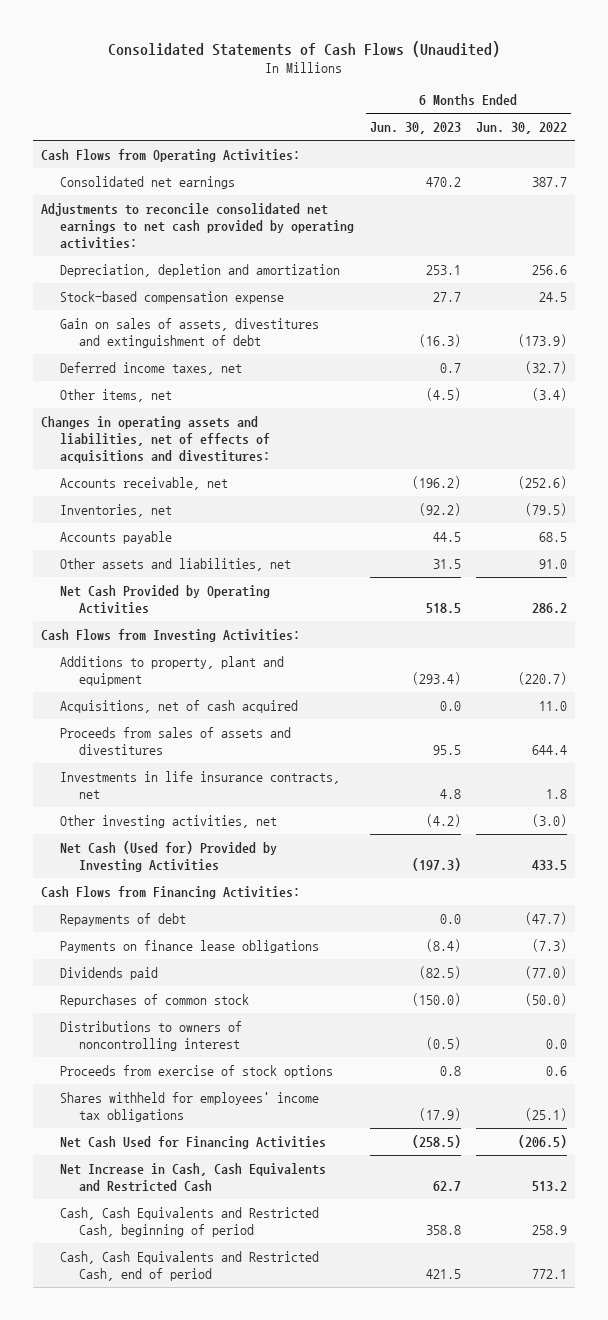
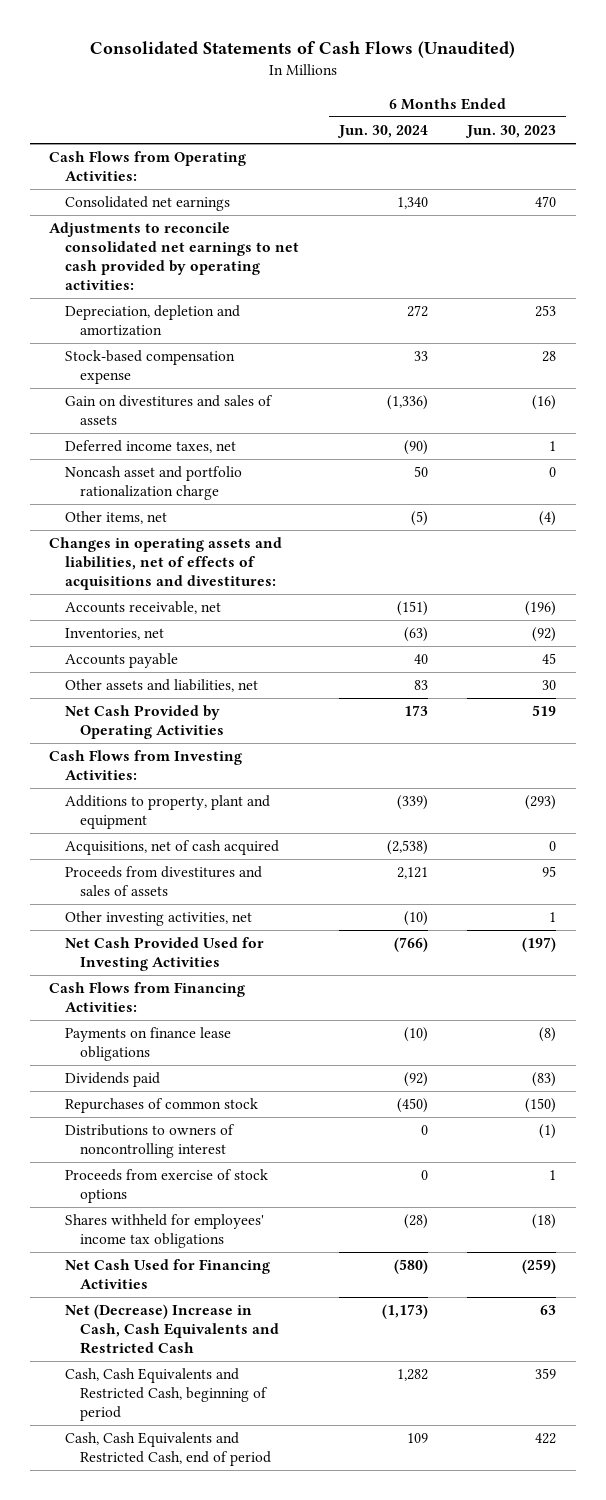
[476,121,568,134] Jun. 30, 2022 -> none
none -> [336,125,428,139] Jun. 30, 2024
[425,176,461,187] 470.2 -> [535,196,557,208] 470
[425,264,461,275] 253.1 -> [535,305,557,318] 253
[432,291,461,302] 27.7 -> [542,351,557,363] 28
[60,317,320,349] Gain on sales of assets, divestitures and extinguishment of debt -> [64,395,273,426] Gain on divestitures and sales of assets
[418,334,461,348] (16.3) -> [532,395,557,411] (16)
[439,362,461,373] 0.7 -> [549,441,557,452] 1
none -> [64,466,242,501] Noncash asset and portfolio rationalization charge
[425,387,461,401] (4.5) -> [539,511,557,527] (4)
[411,475,461,489] (196.2) -> [525,601,557,617] (196)
[418,502,461,516] (92.2) -> [532,627,557,643] (92)
[432,531,461,542] 44.5 -> [542,653,557,665] 45
[432,558,461,569] 31.5 -> [542,680,557,691] 30
[425,603,461,614] 518.5 -> [532,705,557,717] 519
[60,770,341,800] Investments in life insurance contracts, net -> none
[411,672,461,686] (293.4) -> [525,795,557,811] (293)
[439,700,461,711] 0.0 -> [549,841,557,852] 0
[60,726,292,756] Proceeds from sales of assets and divestitures -> [64,866,262,897] Proceeds from divestitures and sales of assets
[432,745,461,756] 95.5 -> [542,866,557,878] 95
[425,813,461,827] (4.2) -> [549,912,557,923] 1
[60,840,278,873] Net Cash (Used for) Provided by Investing Activities -> [64,937,264,972] Net Cash Provided Used for Investing Activities
[411,858,461,872] (197.3) -> [522,937,557,953] (197)
[60,912,187,926] Repayments of debt -> none
[425,938,461,952] (8.4) -> [539,1027,557,1043] (8)
[418,965,461,979] (82.5) -> [532,1072,557,1088] (83)
[411,992,461,1006] (150.0) -> [525,1098,557,1114] (150)
[425,1037,461,1051] (0.5) -> [539,1124,557,1140] (1)
[439,1065,461,1076] 0.8 -> [549,1170,557,1181] 1
[418,1108,461,1122] (17.9) -> [532,1214,557,1230] (18)
[411,1134,461,1148] (258.5) -> [522,1259,557,1275] (259)
[60,1162,327,1193] Net Increase in Cash, Cash Equivalents and Restricted Cash -> [64,1304,280,1354] Net (Decrease) Increase in Cash, Cash Equivalents and Restricted Cash
[432,1181,461,1192] 62.7 -> [540,1305,557,1316] 63
[425,1225,461,1236] 358.8 -> [535,1368,557,1380] 359
[425,1269,461,1280] 421.5 -> [535,1433,557,1445] 422

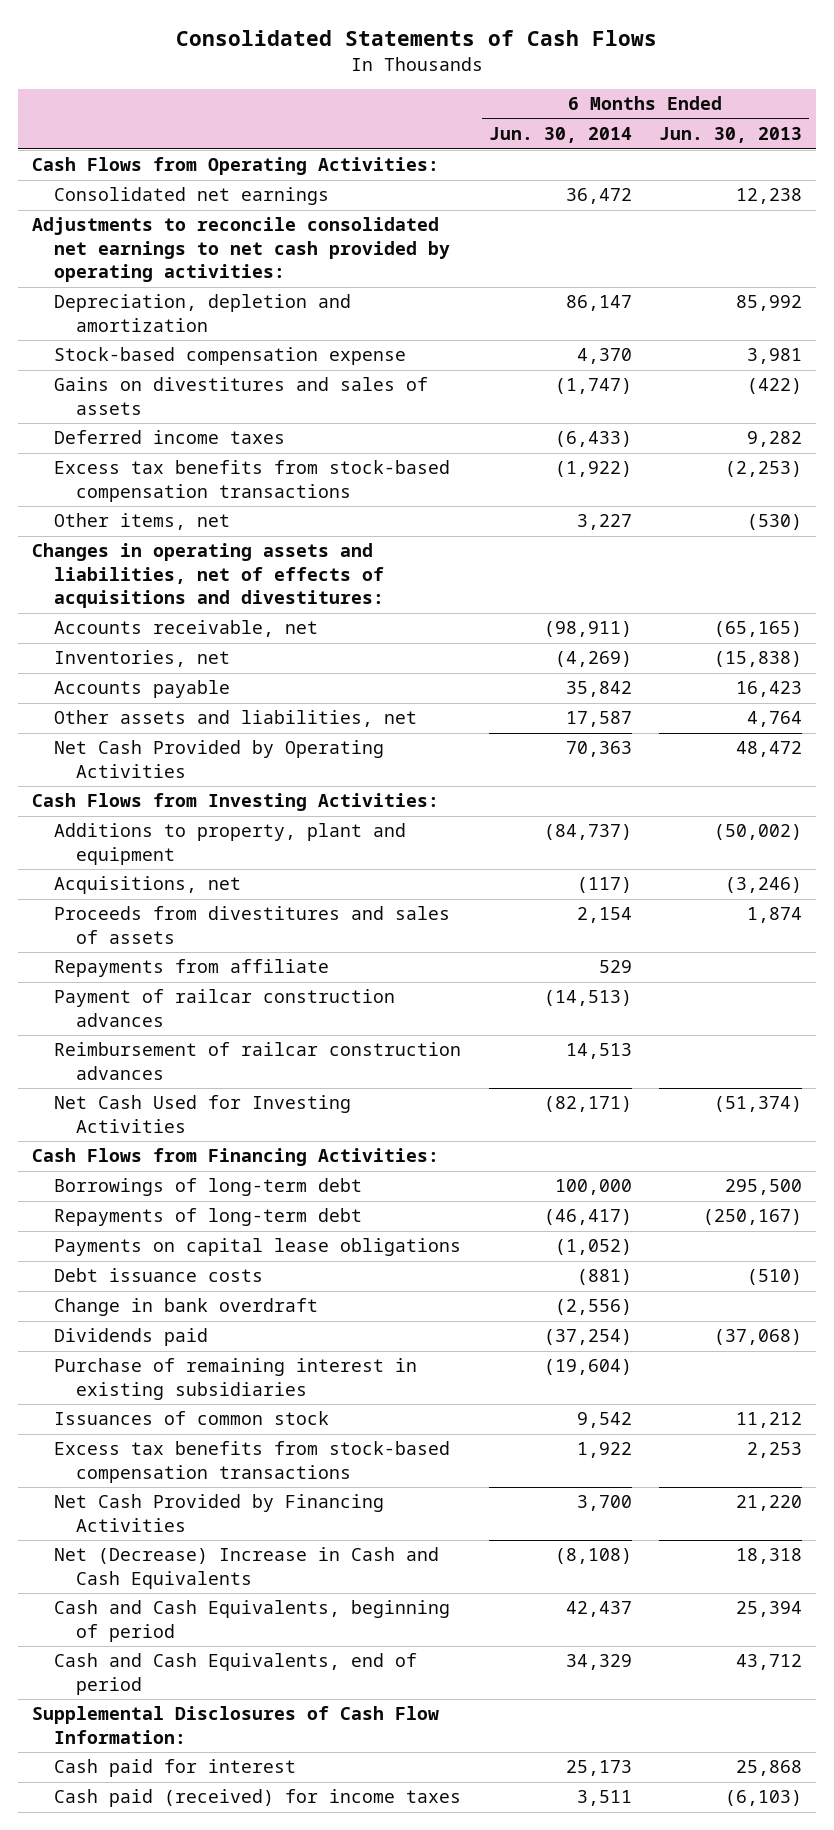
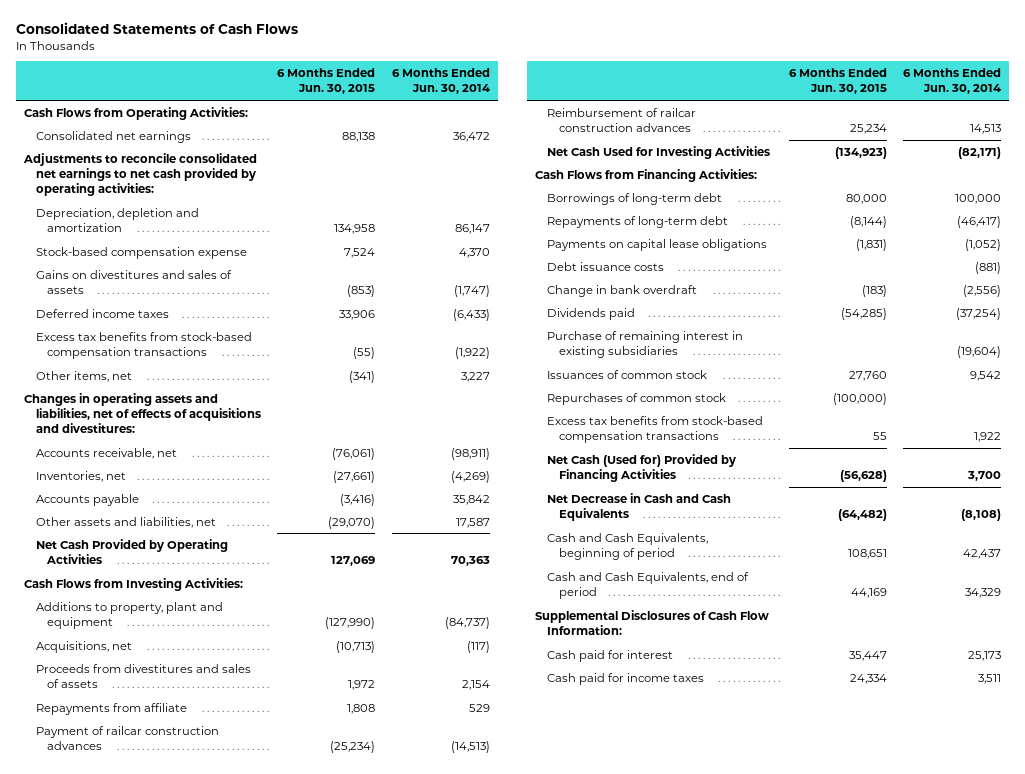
[659,127,803,144] Jun. 30, 2013 -> none
none -> [277,68,376,95] 6 Months Ended Jun. 30, 2015
none -> [547,392,727,405] Repurchases of common stock
[53,1494,384,1532] Net Cash Provided by Financing Activities -> [547,453,737,483] Net Cash (Used for) Provided by Financing Activities
[53,1547,439,1589] Net (Decrease) Increase in Cash and Cash Equivalents -> [547,492,732,522] Net Decrease in Cash and Cash Equivalents
[53,1789,461,1808] Cash paid (received) for income taxes -> [547,672,705,685] Cash paid for income taxes

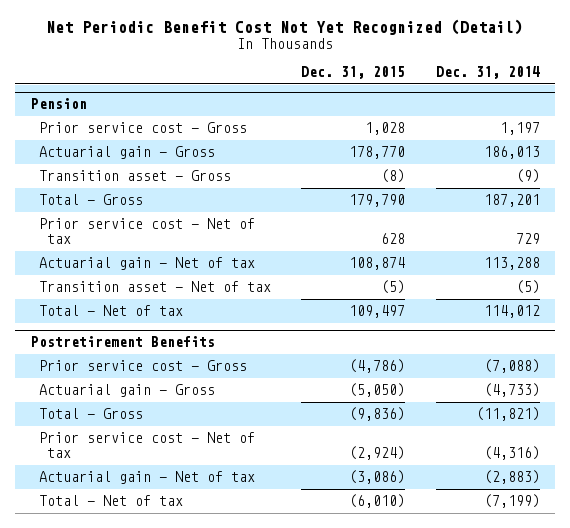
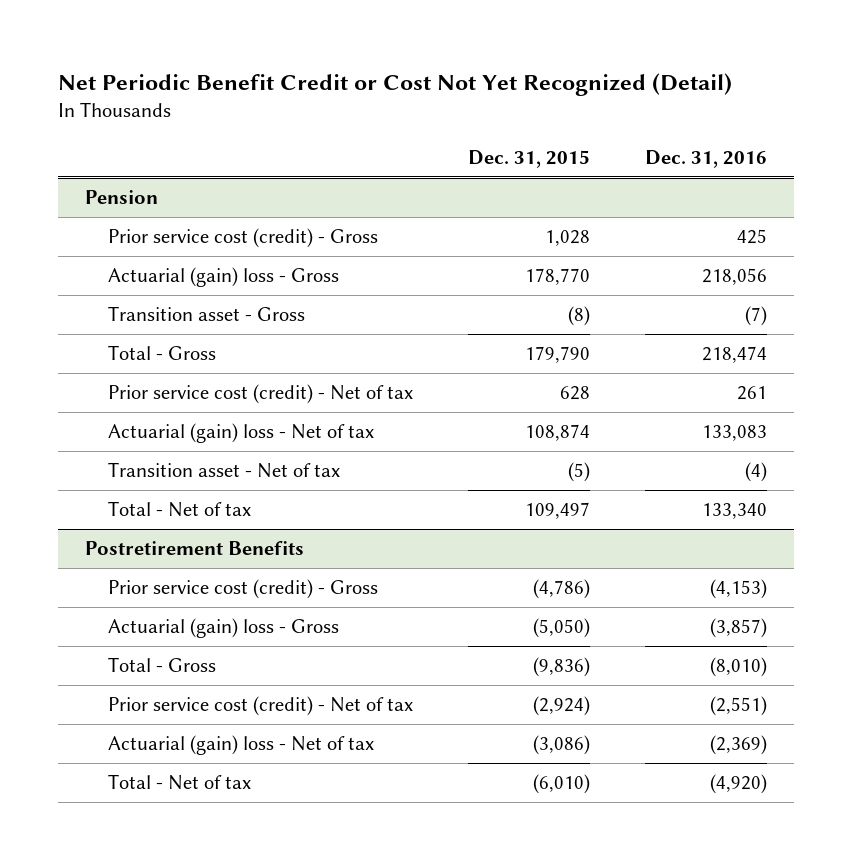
[46,19,524,36] Net Periodic Benefit Cost Not Yet Recognized (Detail) -> [57,72,732,96] Net Periodic Benefit Credit or Cost Not Yet Recognized (Detail)
[435,66,540,80] Dec. 31, 2014 -> none
none -> [644,150,767,169] Dec. 31, 2016
[38,122,247,134] Prior service cost - Gross -> [108,228,379,249] Prior service cost (credit) - Gross
[38,146,215,160] Actuarial gain - Gross -> [108,267,340,288] Actuarial (gain) loss - Gross
[38,218,255,244] Prior service cost - Net of tax -> [108,384,414,405] Prior service cost (credit) - Net of tax
[38,257,255,271] Actuarial gain - Net of tax -> [108,423,375,444] Actuarial (gain) loss - Net of tax
[38,360,247,372] Prior service cost - Gross -> [108,579,379,600] Prior service cost (credit) - Gross
[38,384,215,398] Actuarial gain - Gross -> [108,618,340,639] Actuarial (gain) loss - Gross
[38,432,255,458] Prior service cost - Net of tax -> [108,696,414,717] Prior service cost (credit) - Net of tax
[38,471,255,485] Actuarial gain - Net of tax -> [108,735,375,756] Actuarial (gain) loss - Net of tax

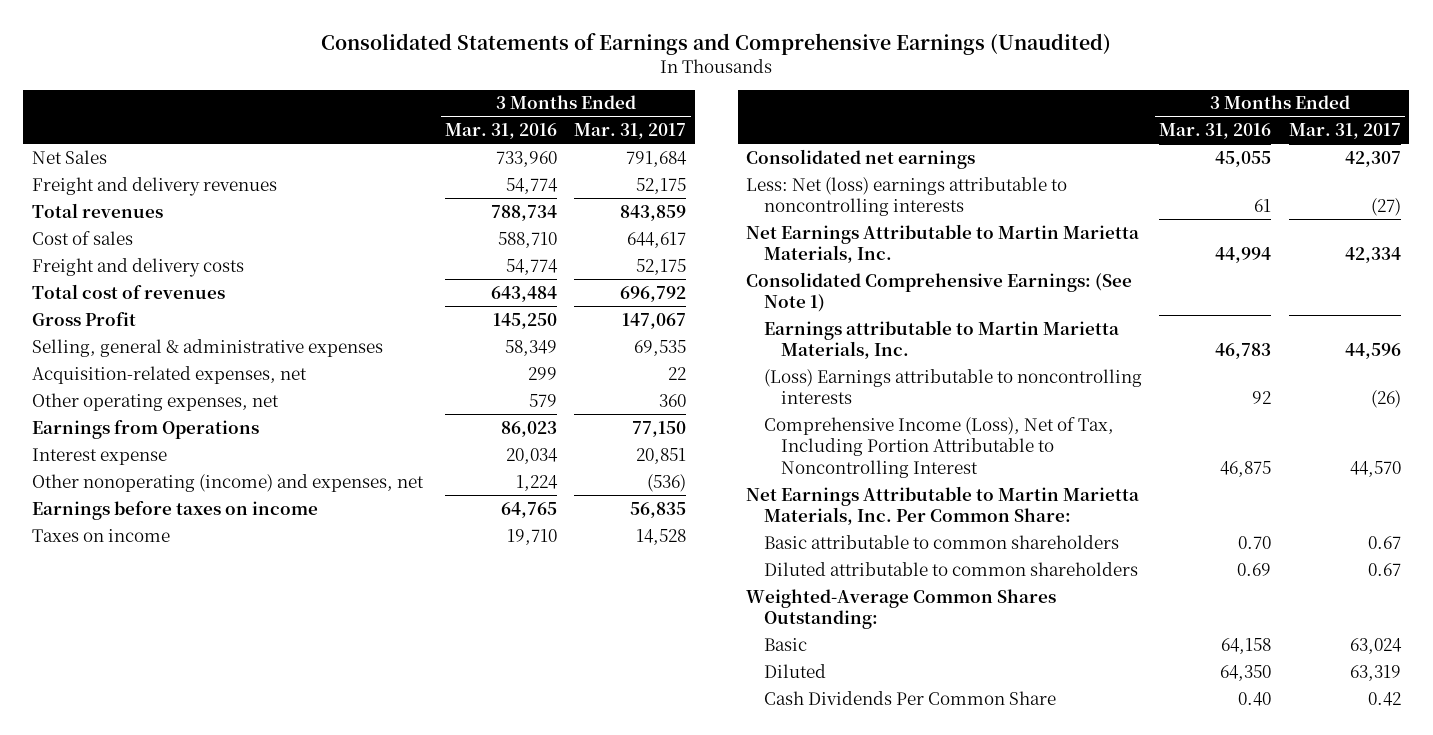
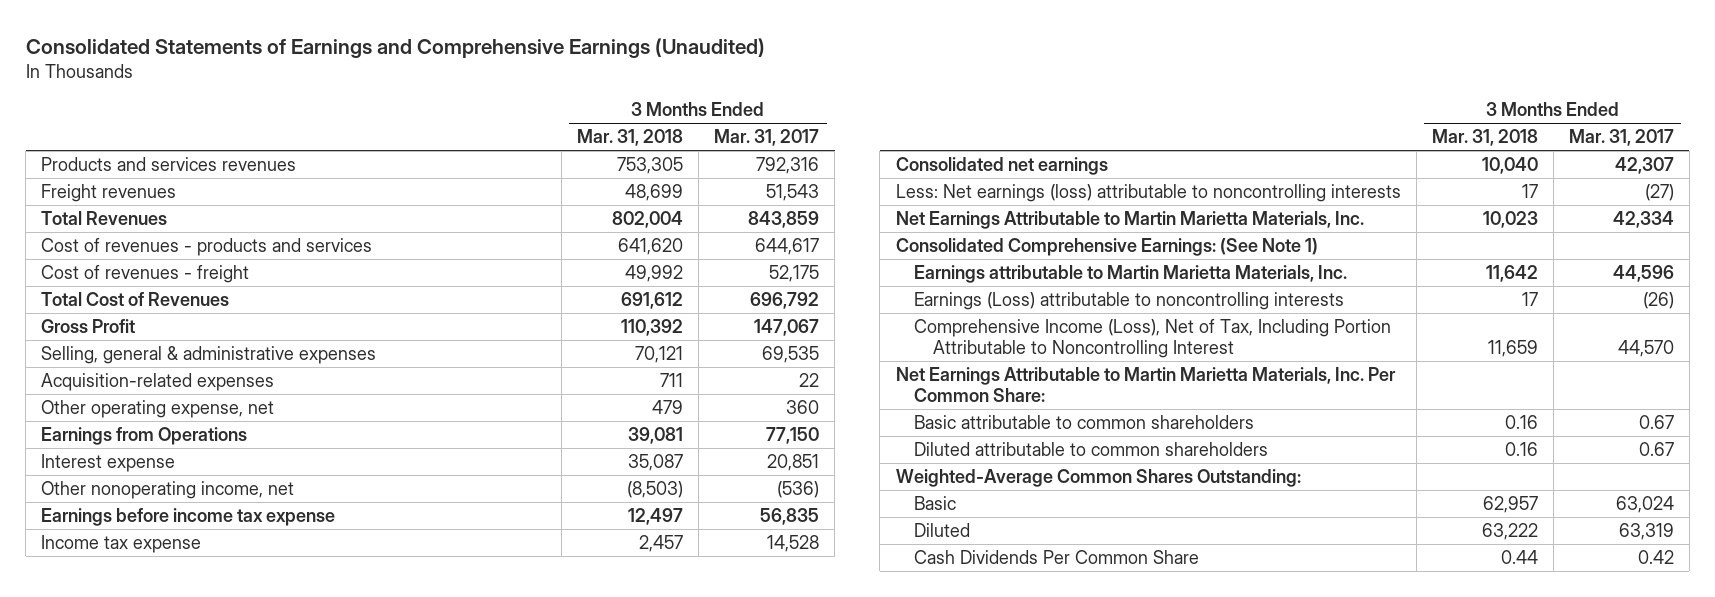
[445,122,558,139] Mar. 31, 2016 -> none
none -> [577,129,684,147] Mar. 31, 2018
[32,149,108,164] Net Sales -> none
none -> [41,157,297,172] Products and services revenues
[32,176,278,196] Freight and delivery revenues -> [41,184,177,203] Freight revenues
[636,177,687,194] 52,175 -> [766,184,820,202] 51,543
[32,202,164,218] Total revenues -> [41,211,168,226] Total Revenues
[32,230,134,245] Cost of sales -> [41,238,373,257] Cost of revenues - products and services
[32,257,245,277] Freight and delivery costs -> [41,265,250,284] Cost of revenues - freight
[32,283,226,299] Total cost of revenues -> [41,292,230,307] Total Cost of Revenues
[32,365,308,384] Acquisition-related expenses, net -> [41,373,275,392] Acquisition-related expenses
[32,392,280,411] Other operating expenses, net -> [41,400,275,419] Other operating expense, net
[32,473,425,492] Other nonoperating (income) and expenses, net -> [41,481,295,500] Other nonoperating income, net
[32,500,319,520] Earnings before taxes on income -> [41,508,336,527] Earnings before income tax expense
[32,528,171,542] Taxes on income -> [41,535,202,554] Income tax expense
[746,176,1068,217] Less: Net (loss) earnings attributable to noncontrolling interests -> [895,184,1401,203] Less: Net earnings (loss) attributable to noncontrolling interests
[763,368,1142,405] (Loss) Earnings attributable to noncontrolling interests -> [914,292,1345,311] Earnings (Loss) attributable to noncontrolling interests

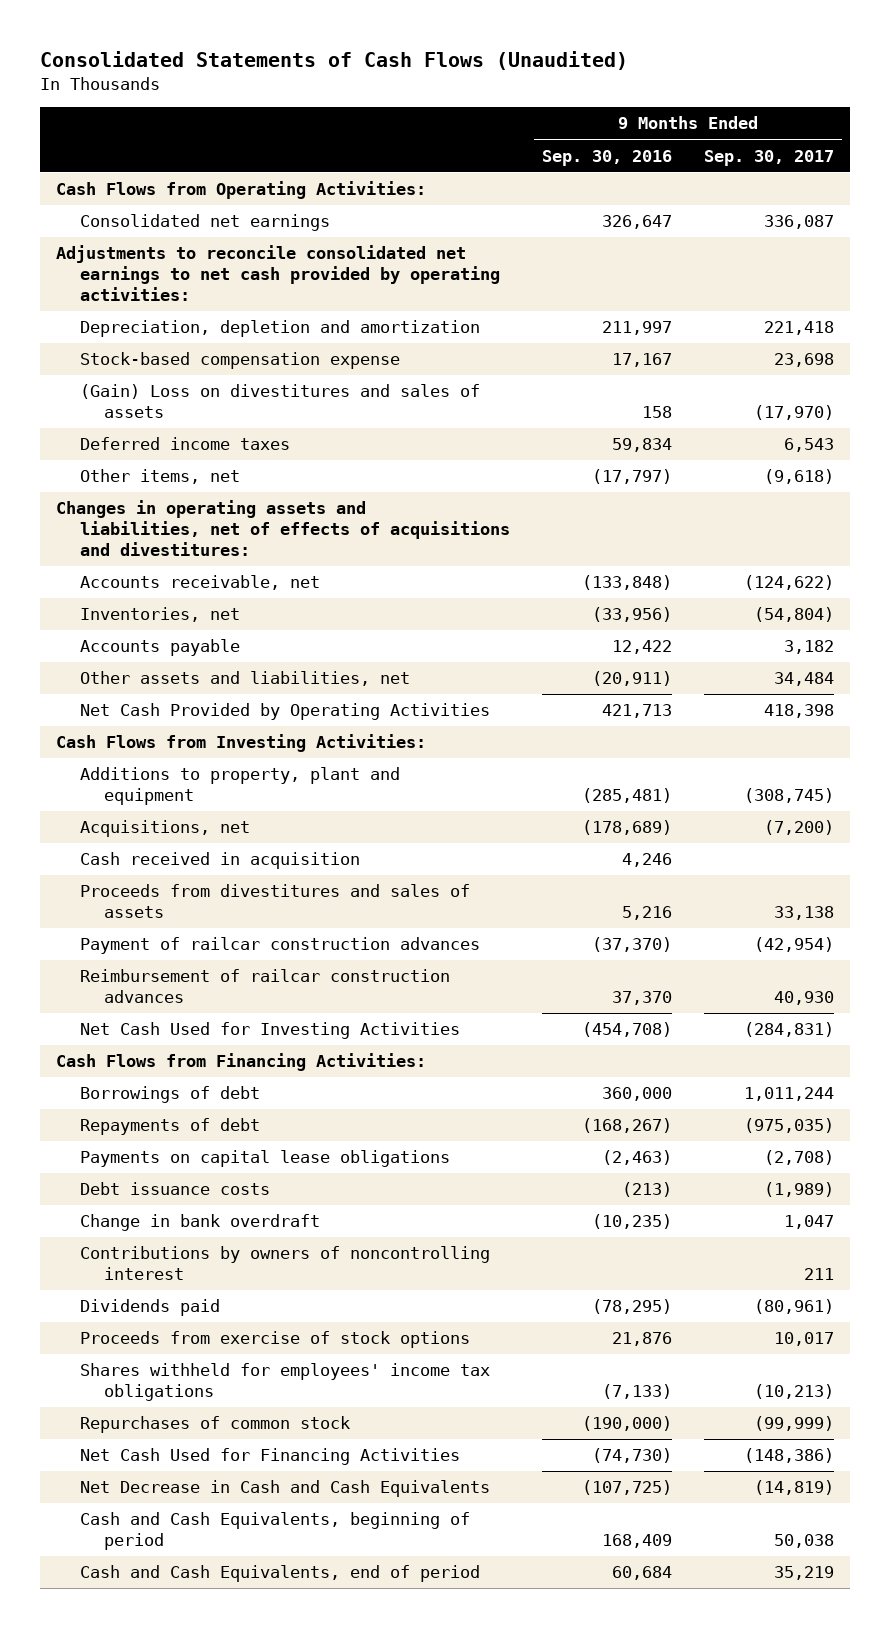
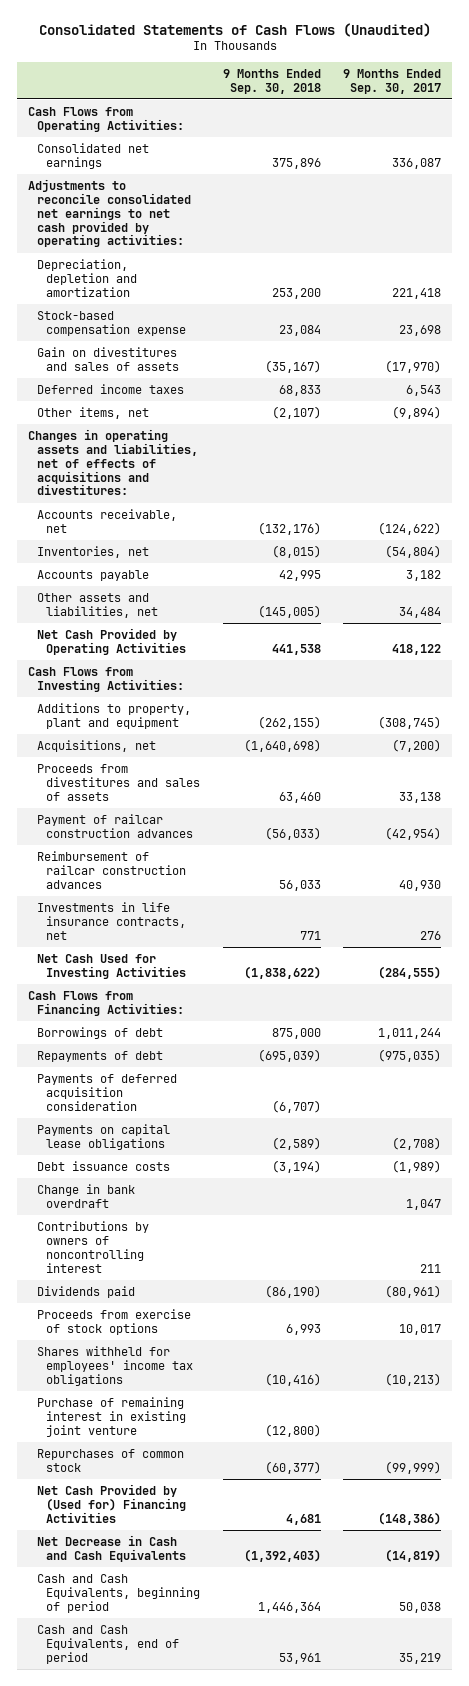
[541,149,672,166] Sep. 30, 2016 -> none
none -> [222,68,321,94] 9 Months Ended Sep. 30, 2018
[80,384,481,419] (Gain) Loss on divestitures and sales of assets -> [37,346,180,371] Gain on divestitures and sales of assets
[763,469,834,485] (9,618) -> [392,405,442,419] (9,894)
[763,704,834,719] 418,398 -> [392,643,442,655] 418,122
[80,852,361,870] Cash received in acquisition -> none
none -> [37,901,187,940] Investments in life insurance contracts, net
[743,1022,834,1038] (284,831) -> [378,965,442,979] (284,555)
none -> [37,1073,178,1111] Payments of deferred acquisition consideration
none -> [37,1396,187,1437] Purchase of remaining interest in existing joint venture
[80,1448,461,1466] Net Cash Used for Financing Activities -> [37,1483,187,1523] Net Cash Provided by (Used for) Financing Activities

